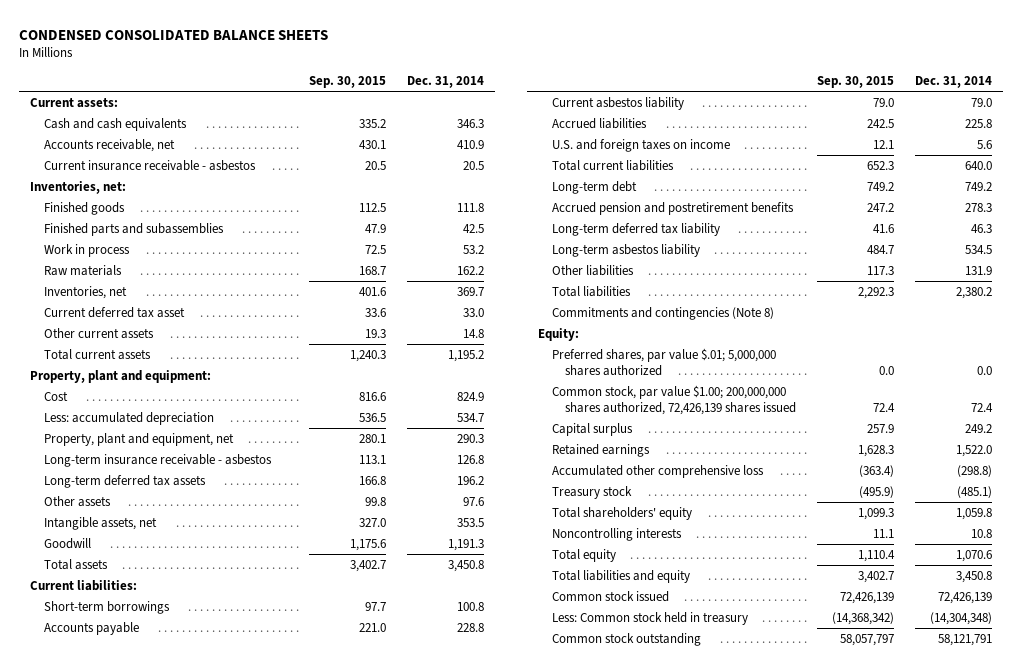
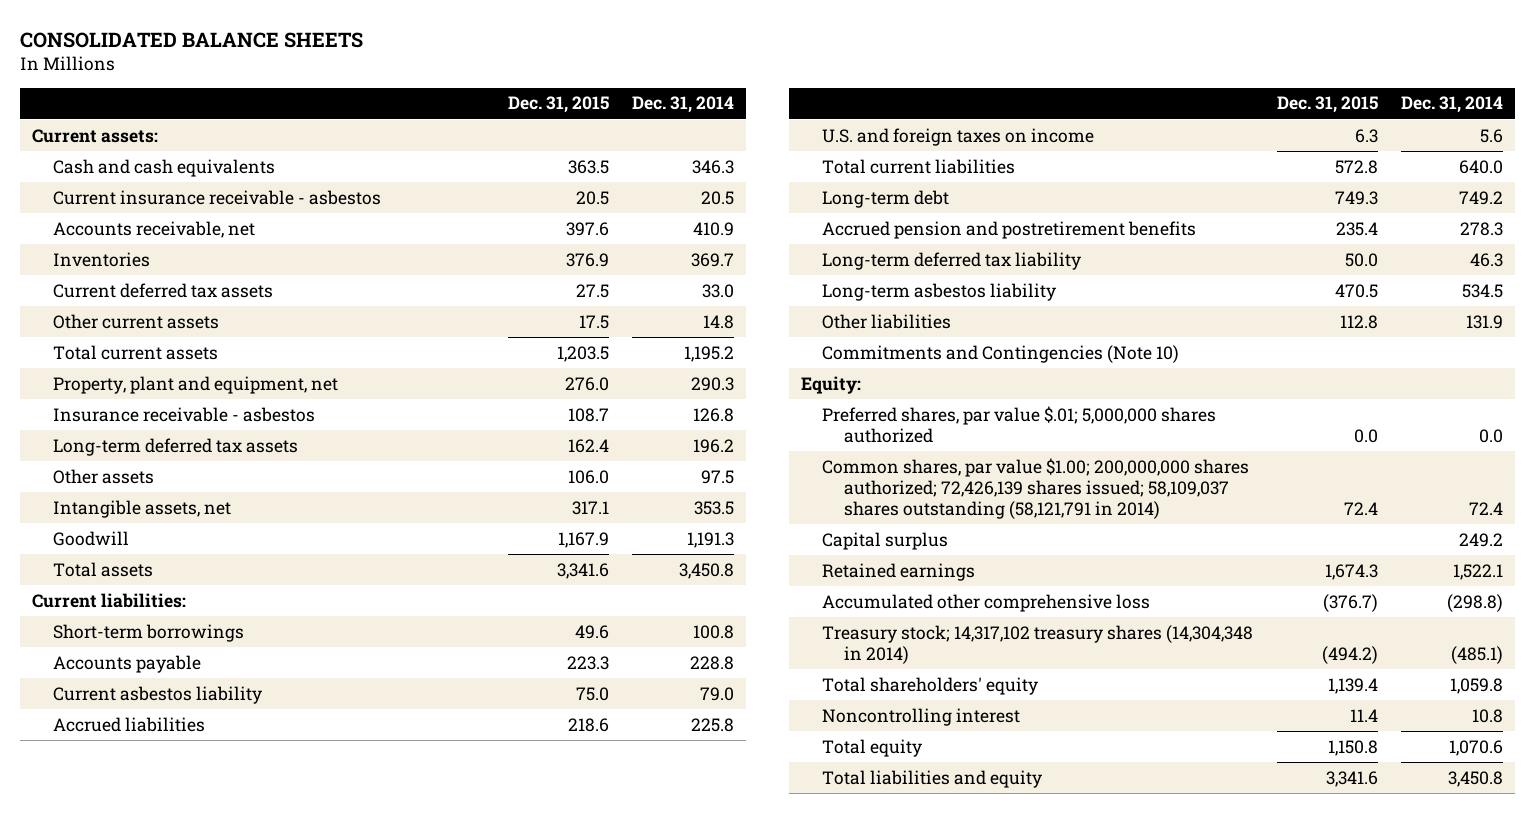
[19,29,329,40] CONDENSED CONSOLIDATED BALANCE SHEETS -> [20,32,364,49] CONSOLIDATED BALANCE SHEETS
[309,76,387,89] Sep. 30, 2015 -> none
none -> [507,96,609,114] Dec. 31, 2015
[29,180,126,194] Inventories, net: -> none
[43,201,125,215] Finished goods -> none
[43,222,224,236] Finished parts and subassemblies -> none
[43,243,130,257] Work in process -> none
[43,264,122,276] Raw materials -> none
[43,138,175,152] Accounts receivable, net -> [53,220,256,238] Accounts receivable, net
[43,285,127,299] Inventories, net -> [53,251,151,267] Inventories
[43,306,185,318] Current deferred tax asset -> [53,282,274,298] Current deferred tax assets
[29,369,211,383] Property, plant and equipment: -> none
[43,390,68,401] Cost -> none
[43,411,214,425] Less: accumulated depreciation -> none
[43,453,272,467] Long-term insurance receivable - asbestos -> [53,406,316,422] Insurance receivable - asbestos
[463,496,485,506] 97.6 -> [700,469,734,484] 97.5
[551,285,631,297] Total liabilities -> none
[551,306,774,320] Commitments and contingencies (Note 8) -> [822,344,1180,363] Commitments and Contingencies (Note 10)
[551,384,797,416] Common stock, par value $1.00; 200,000,000 shares authorized, 72,426,139 shares issued -> [822,457,1250,520] Common shares, par value $1.00; 200,000,000 shares authorized; 72,426,139 shares issued; 58,109,037 shares outstanding (58,121,791 in 2014)
[956,444,993,457] 1,522.0 -> [1452,563,1503,580] 1,522.1
[551,485,632,499] Treasury stock -> [822,624,1254,664] Treasury stock; 14,317,102 treasury shares (14,304,348 in 2014)
[551,527,682,541] Noncontrolling interests -> [822,707,1021,726] Noncontrolling interest
[551,590,669,602] Common stock issued -> none
[551,611,748,625] Less: Common stock held in treasury -> none
[551,632,701,646] Common stock outstanding -> none

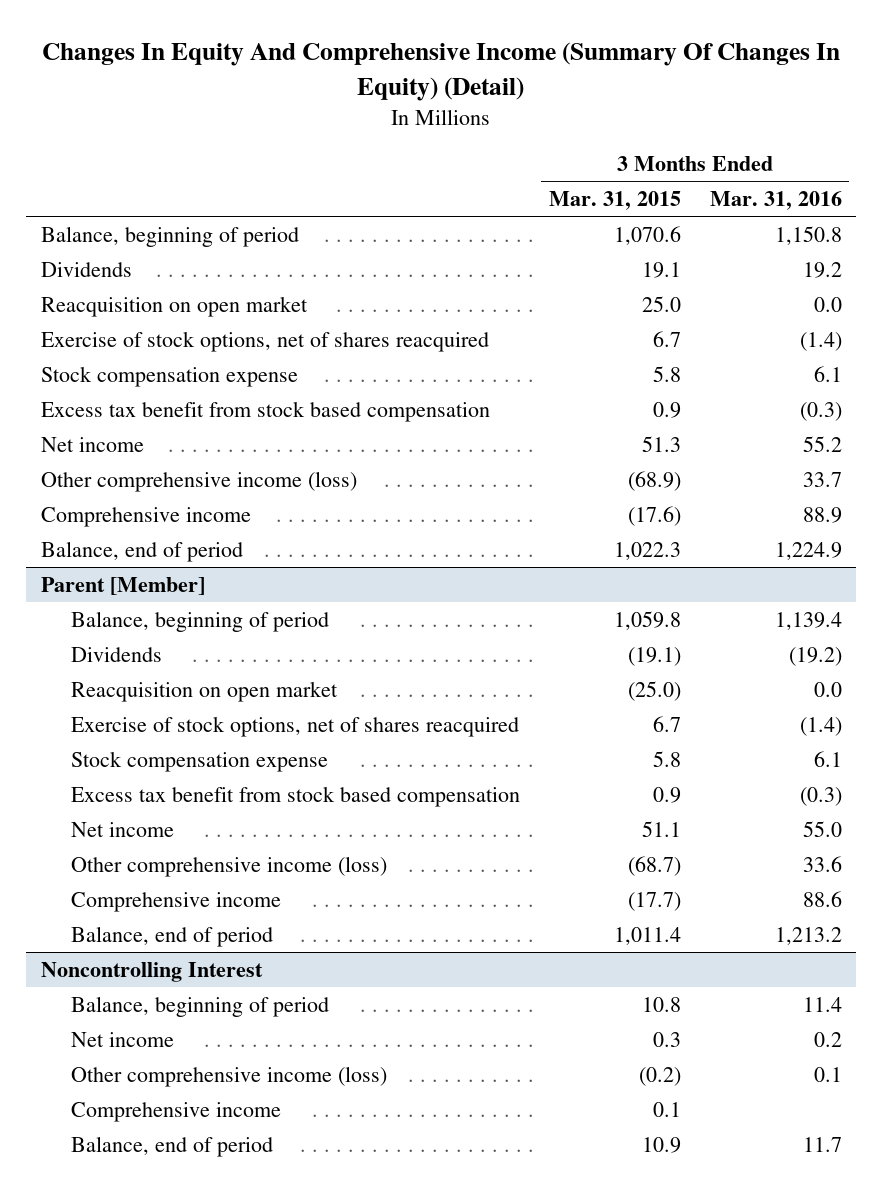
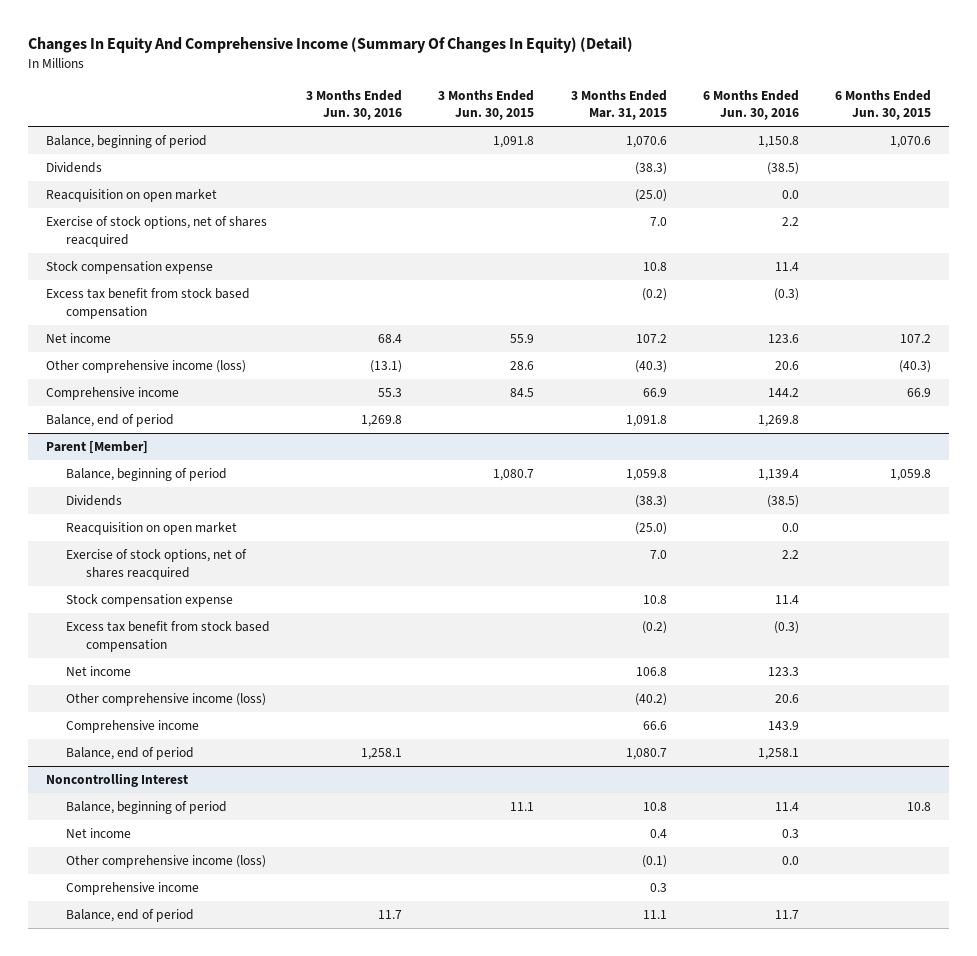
[709,191,842,211] Mar. 31, 2016 -> none
none -> [306,89,403,121] 3 Months Ended Jun. 30, 2016
none -> [438,89,535,121] 3 Months Ended Jun. 30, 2015
none -> [702,89,799,121] 6 Months Ended Jun. 30, 2016
none -> [834,89,931,121] 6 Months Ended Jun. 30, 2015
[641,261,681,278] 19.1 -> [634,161,667,175] (38.3)
[641,295,681,312] 25.0 -> [634,188,667,202] (25.0)
[652,330,681,347] 6.7 -> [649,216,667,226] 7.0
[652,365,681,382] 5.8 -> [642,261,667,271] 10.8
[652,401,681,418] 0.9 -> [641,287,667,301] (0.2)
[641,435,681,452] 51.3 -> [635,333,667,343] 107.2
[627,470,681,491] (68.9) -> [634,359,667,373] (40.3)
[627,505,681,526] (17.6) -> [642,387,667,397] 66.9
[613,541,681,560] 1,022.3 -> [625,414,667,427] 1,091.8
[627,646,681,666] (19.1) -> [634,494,667,508] (38.3)
[652,715,681,732] 6.7 -> [649,549,667,559] 7.0
[652,750,681,767] 5.8 -> [642,594,667,604] 10.8
[652,786,681,803] 0.9 -> [641,620,667,634] (0.2)
[641,820,681,837] 51.1 -> [635,666,667,676] 106.8
[627,855,681,876] (68.7) -> [634,692,667,706] (40.2)
[627,891,681,911] (17.7) -> [642,720,667,730] 66.6
[613,926,681,945] 1,011.4 -> [625,747,667,760] 1,080.7
[652,1031,681,1047] 0.3 -> [649,828,667,838] 0.4
[638,1066,681,1086] (0.2) -> [641,854,667,868] (0.1)
[652,1101,681,1117] 0.1 -> [649,882,667,892] 0.3
[641,1136,681,1153] 10.9 -> [642,909,667,919] 11.1

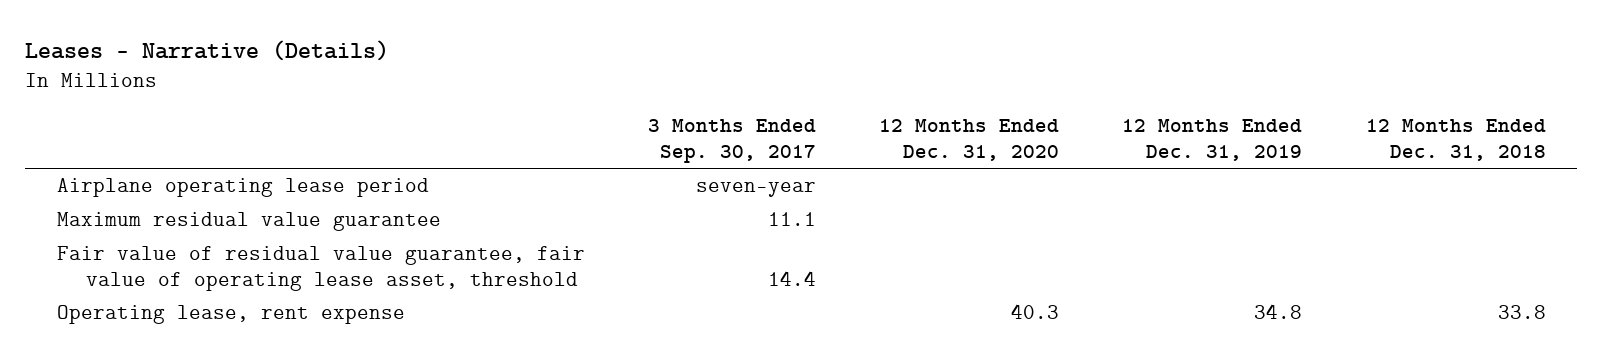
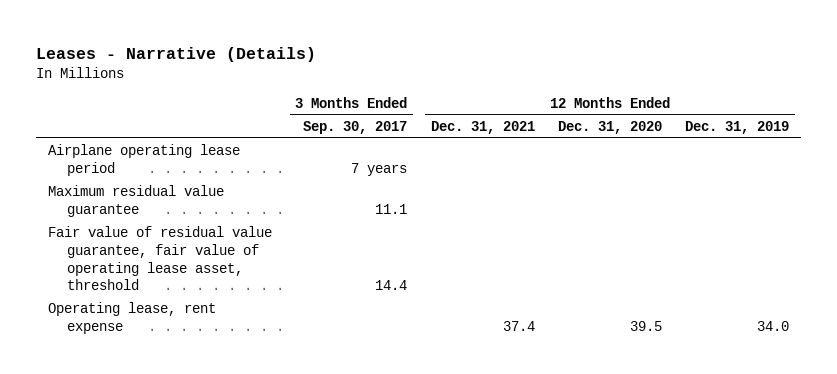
[1365,119,1546,162] 12 Months Ended Dec. 31, 2018 -> none
none -> [430,120,535,134] Dec. 31, 2021
[695,182,816,198] seven-year -> [351,162,408,176] 7 years
[1011,304,1060,320] 40.3 -> [629,320,662,331] 39.5
[1254,304,1303,320] 34.8 -> [757,320,790,331] 34.0

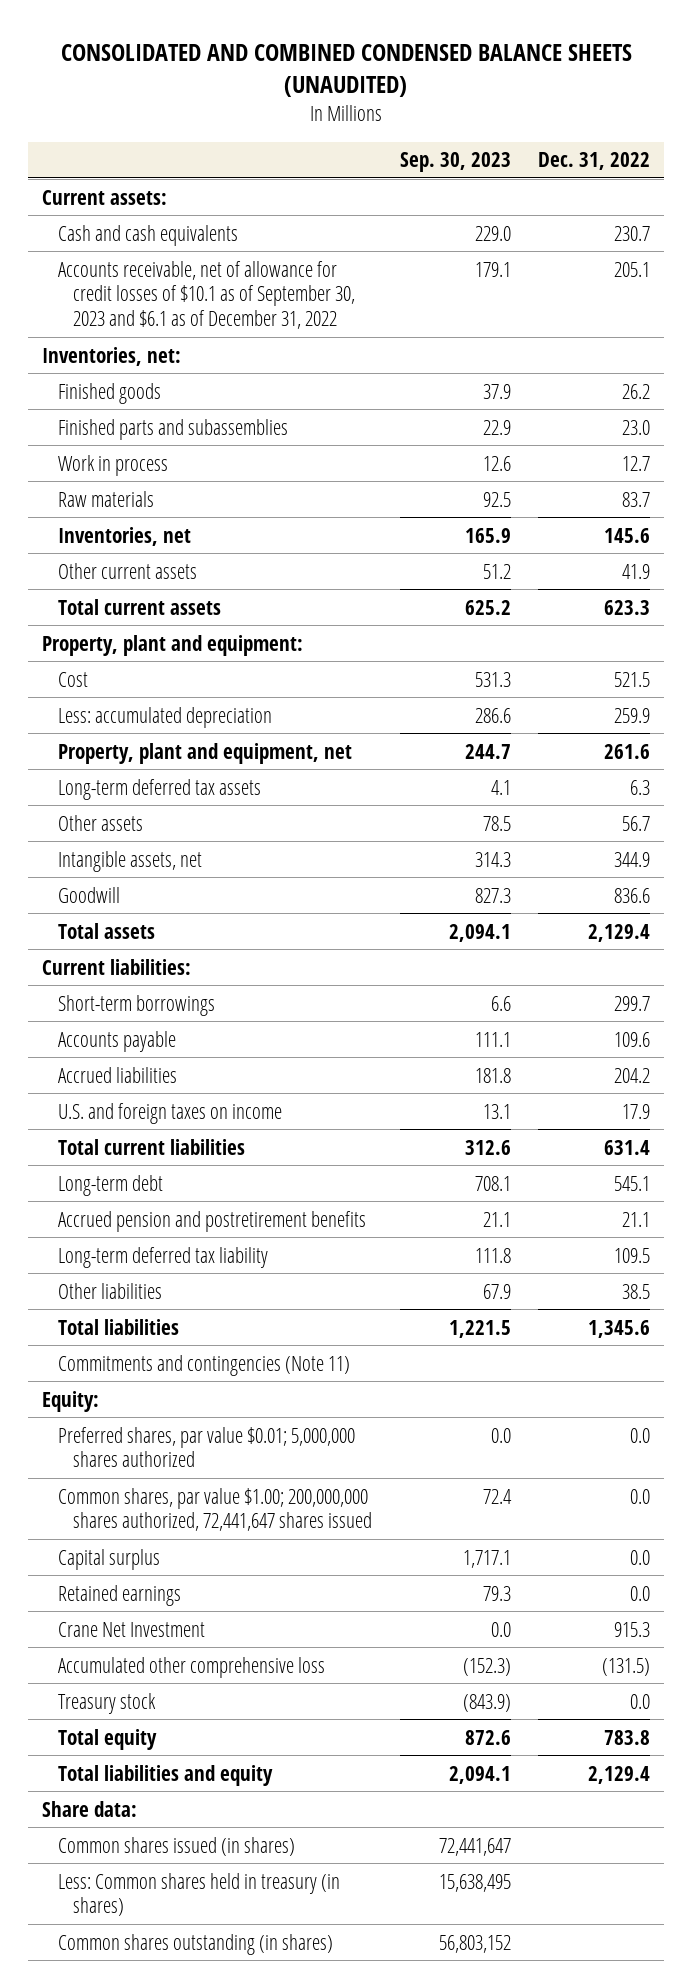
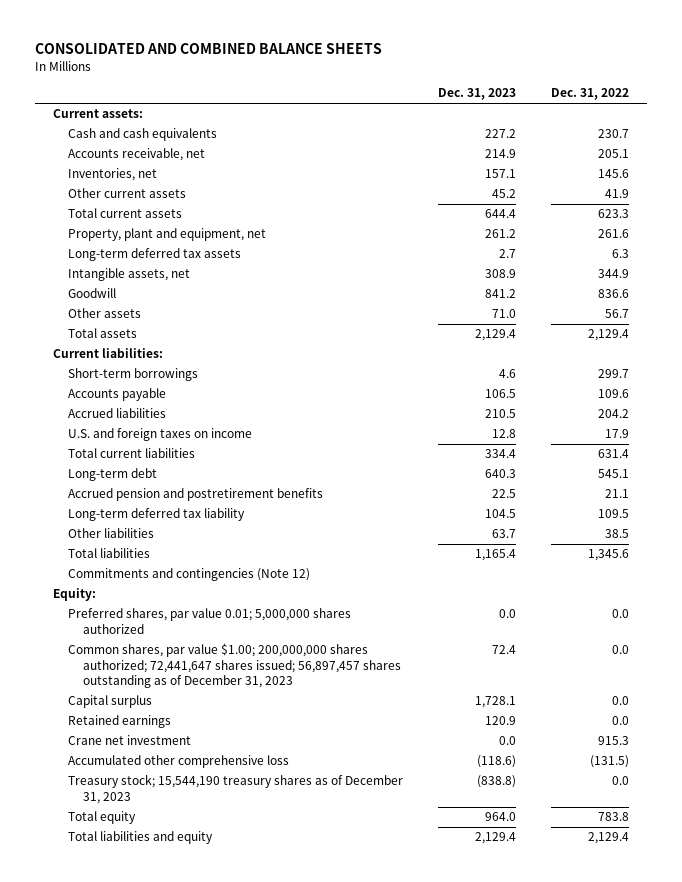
[61,43,633,97] CONSOLIDATED AND COMBINED CONDENSED BALANCE SHEETS (UNAUDITED) -> [35,43,383,55] CONSOLIDATED AND COMBINED BALANCE SHEETS
[399,152,511,173] Sep. 30, 2023 -> none
none -> [438,88,517,101] Dec. 31, 2023
[42,346,182,366] Inventories, net: -> none
[57,382,161,404] Finished goods -> none
[57,418,288,440] Finished parts and subassemblies -> none
[57,454,168,476] Work in process -> none
[57,490,154,507] Raw materials -> none
[57,260,356,329] Accounts receivable, net of allowance for credit losses of $10.1 as of September 30, 2023 and $6.1 as of December 31, 2022 -> [67,148,205,162] Accounts receivable, net
[42,634,304,656] Property, plant and equipment: -> none
[57,671,88,687] Cost -> none
[57,706,272,728] Less: accumulated depreciation -> none
[57,814,143,831] Other assets -> [67,308,141,319] Other assets
[57,1354,350,1376] Commitments and contingencies (Note 11) -> [67,568,310,582] Commitments and contingencies (Note 12)
[57,1426,355,1468] Preferred shares, par value $0.01; 5,000,000 shares authorized -> [67,608,351,634] Preferred shares, par value 0.01; 5,000,000 shares authorized
[57,1487,373,1532] Common shares, par value $1.00; 200,000,000 shares authorized, 72,441,647 shares issued -> [67,643,401,689] Common shares, par value $1.00; 200,000,000 shares authorized; 72,441,647 shares issued; 56,897,457 shares outstanding as of December 31, 2023
[57,1621,205,1637] Crane Net Investment -> [67,735,191,746] Crane net investment
[57,1692,156,1714] Treasury stock -> [67,774,403,804] Treasury stock; 15,544,190 treasury shares as of December 31, 2023
[42,1800,138,1817] Share data: -> none
[57,1836,295,1856] Common shares issued (in shares) -> none
[57,1872,340,1917] Less: Common shares held in treasury (in shares) -> none
[57,1933,333,1955] Common shares outstanding (in shares) -> none

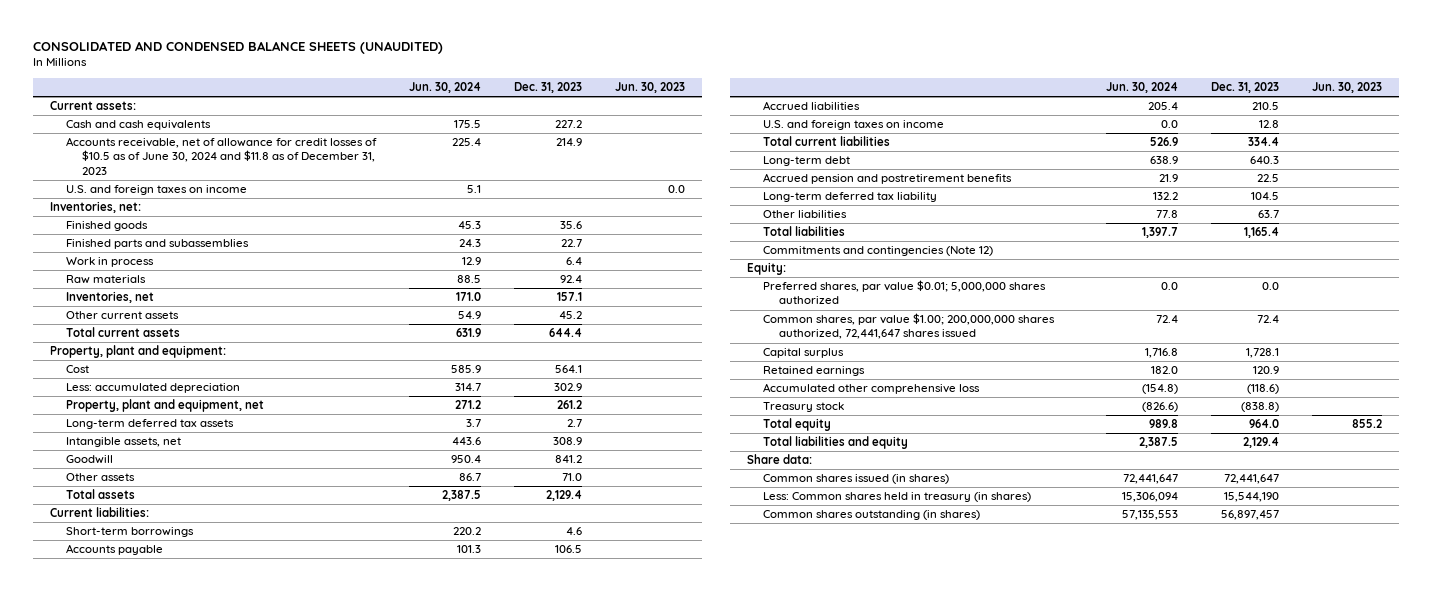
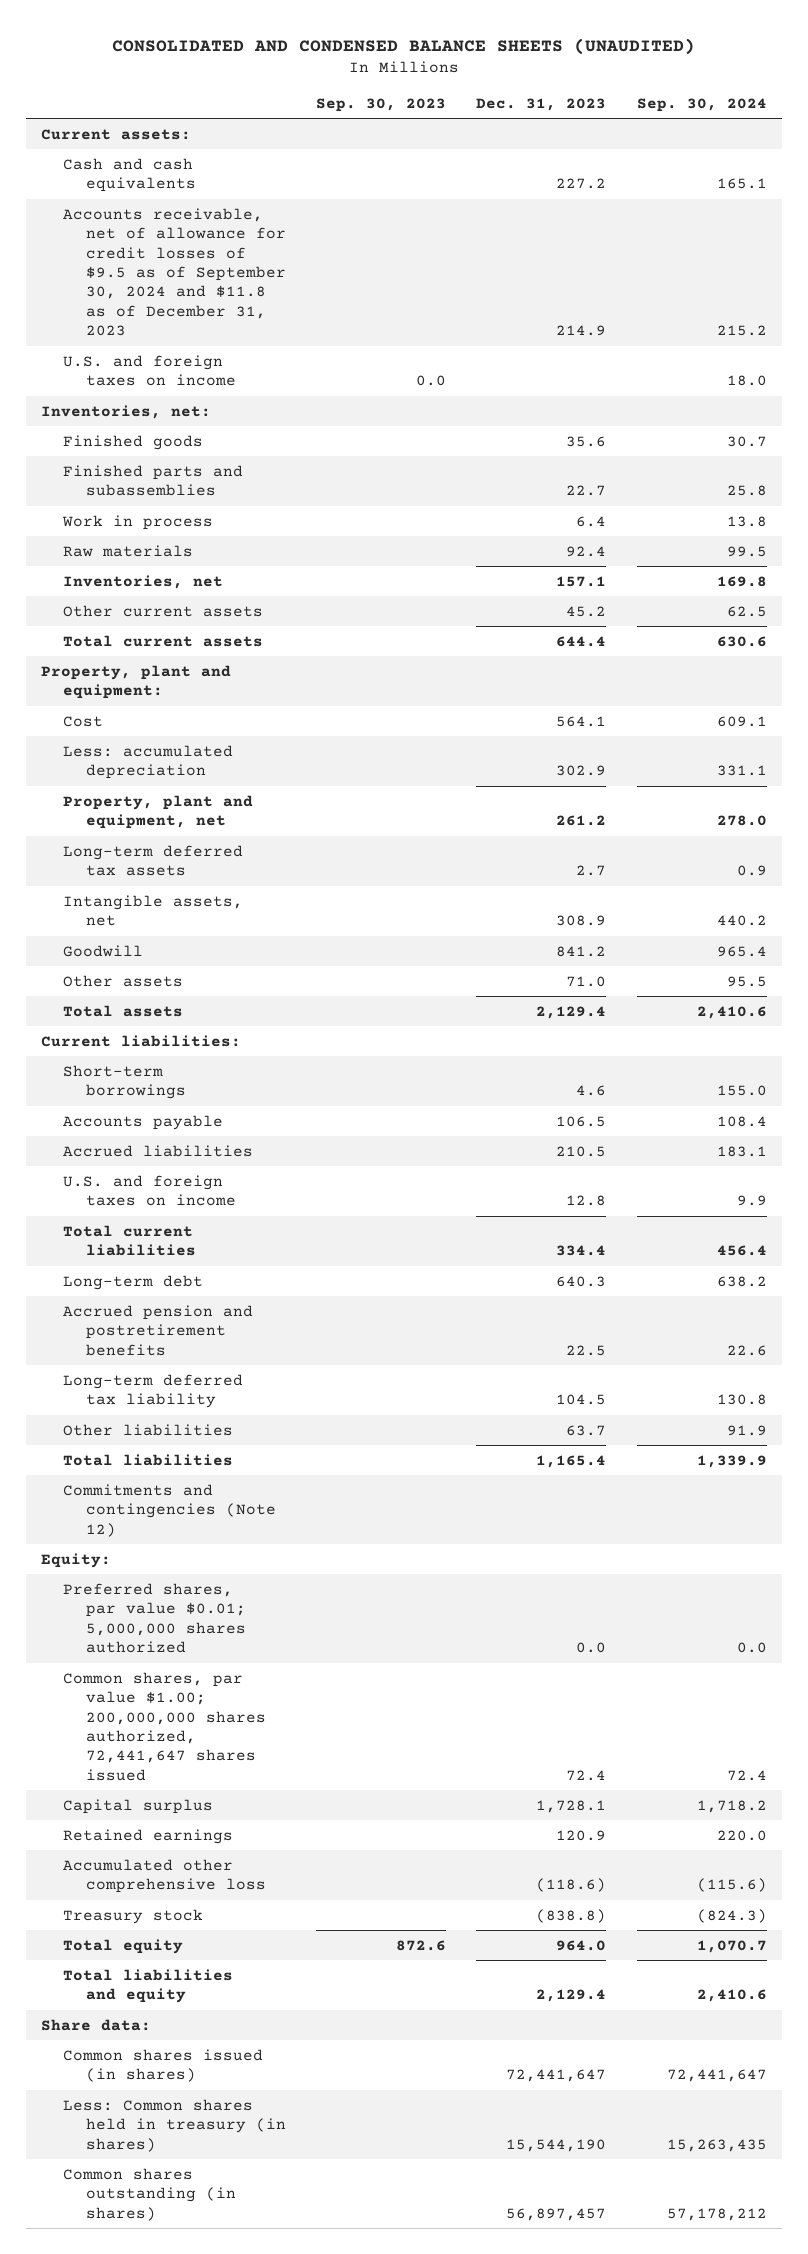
[409,82,482,94] Jun. 30, 2024 -> none
[615,82,686,94] Jun. 30, 2023 -> none
none -> [315,97,446,112] Sep. 30, 2023
none -> [636,97,767,112] Sep. 30, 2024
[66,137,378,175] Accounts receivable, net of allowance for credit losses of $10.5 as of June 30, 2024 and $11.8 as of December 31, 2023 -> [63,207,286,337] Accounts receivable, net of allowance for credit losses of $9.5 as of September 30, 2024 and $11.8 as of December 31, 2023

